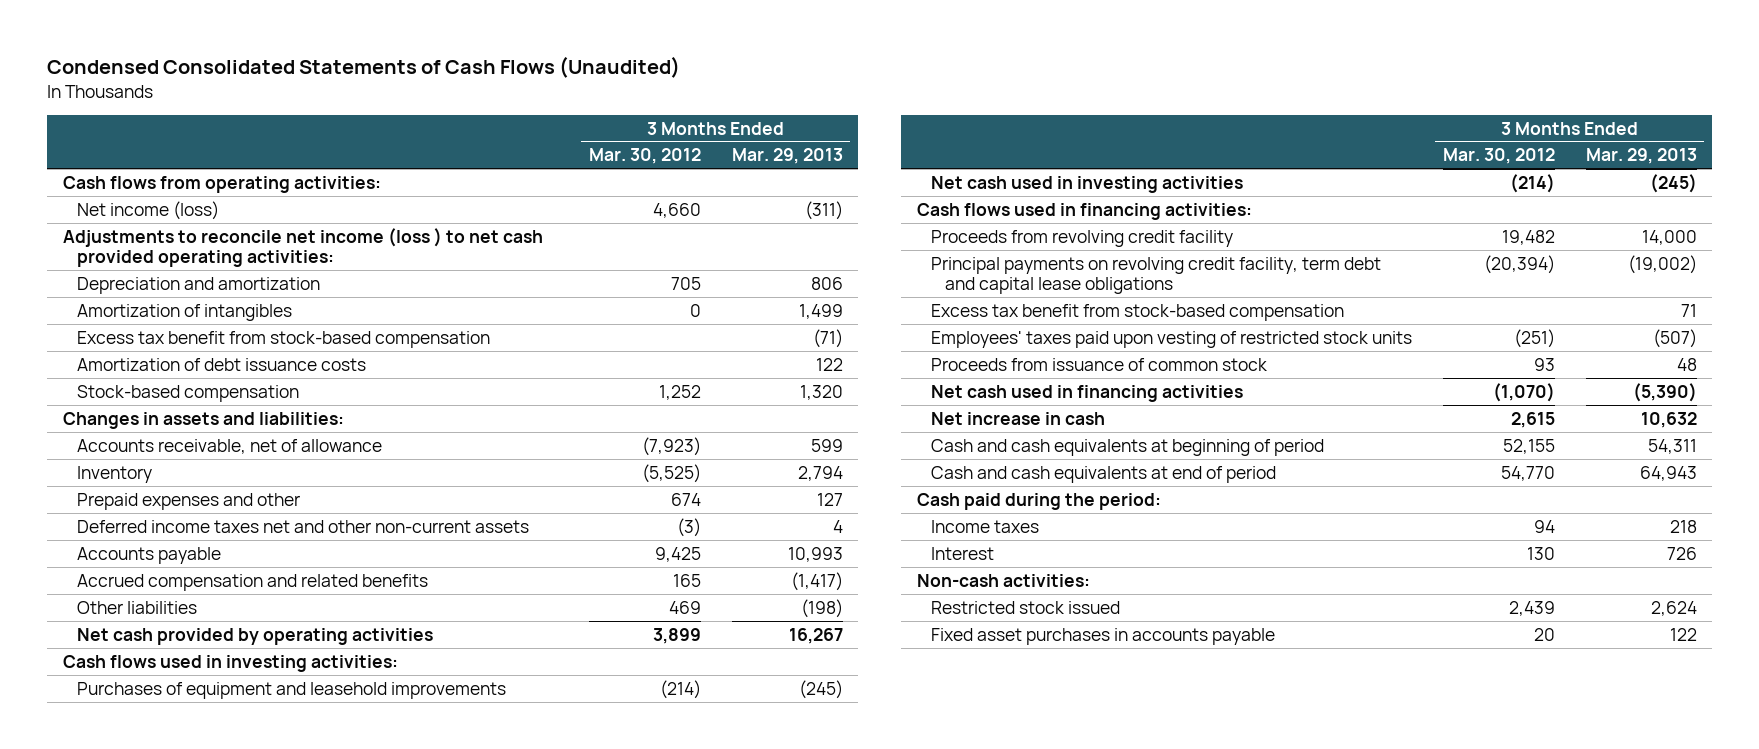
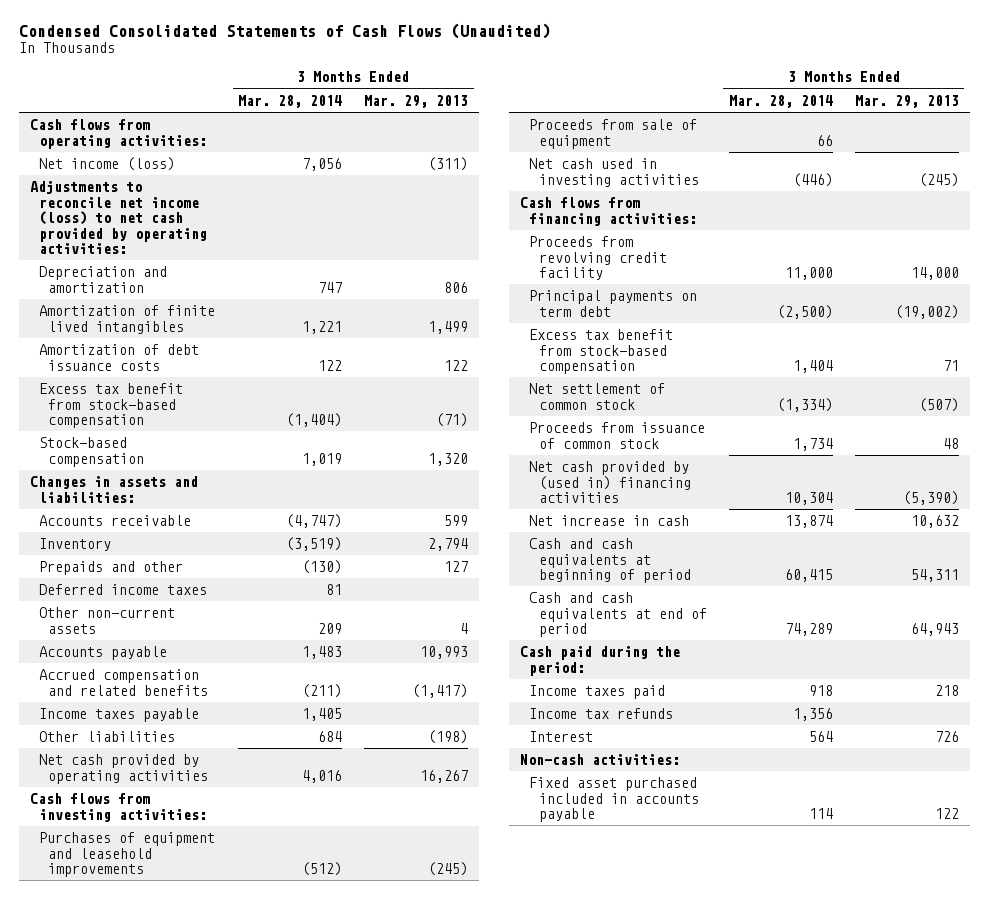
[588,148,701,165] Mar. 30, 2012 -> none
none -> [238,94,343,108] Mar. 28, 2014
[62,227,543,268] Adjustments to reconcile net income (loss ) to net cash provided operating activities: -> [29,181,207,255] Adjustments to reconcile net income (loss) to net cash provided by operating activities:
[76,303,292,321] Amortization of intangibles -> [38,305,215,334] Amortization of finite lived intangibles
[76,330,490,348] Excess tax benefit from stock-based compensation -> [38,383,183,429] Excess tax benefit from stock-based compensation
[76,438,382,454] Accounts receivable, net of allowance -> [38,515,191,527] Accounts receivable
[76,492,300,510] Prepaid expenses and other -> [38,561,183,576] Prepaids and other
none -> [38,584,207,596] Deferred income taxes
[76,519,529,533] Deferred income taxes net and other non-current assets -> [38,607,175,634] Other non-current assets
none -> [38,708,199,723] Income taxes payable
[62,654,398,672] Cash flows used in investing activities: -> [29,793,207,822] Cash flows from investing activities:
none -> [529,119,698,149] Proceeds from sale of equipment
[916,202,1252,220] Cash flows used in financing activities: -> [520,197,698,226] Cash flows from financing activities:
[931,256,1382,295] Principal payments on revolving credit facility, term debt and capital lease obligations -> [529,290,698,317] Principal payments on term debt
[931,330,1413,348] Employees' taxes paid upon vesting of restricted stock units -> none
none -> [529,383,666,410] Net settlement of common stock
[931,384,1244,402] Net cash used in financing activities -> [529,461,691,504] Net cash provided by (used in) financing activities
[931,519,1040,533] Income taxes -> [529,685,666,700] Income taxes paid
none -> [529,708,674,720] Income tax refunds
[931,600,1121,614] Restricted stock issued -> none
[931,627,1276,645] Fixed asset purchases in accounts payable -> [529,777,699,823] Fixed asset purchased included in accounts payable

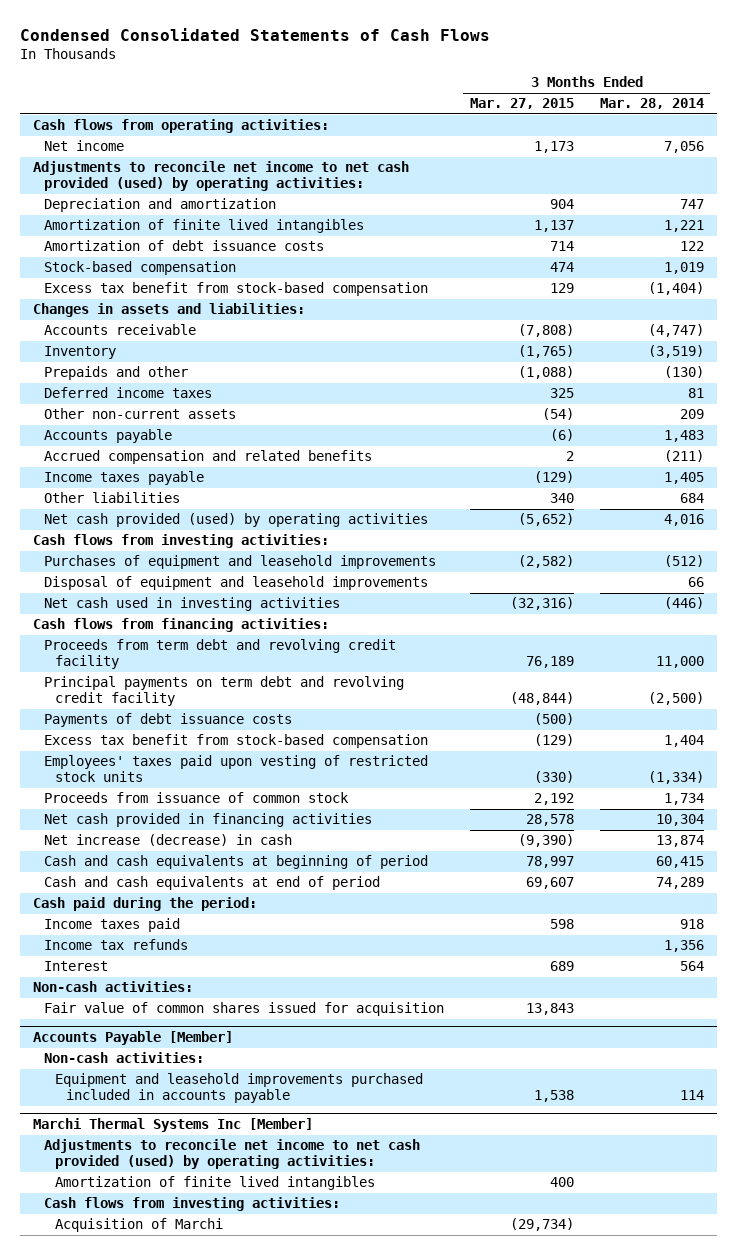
[18,23,550,40] Condensed Consolidated Statements of Cash Flows (Unaudited) -> [19,27,490,41] Condensed Consolidated Statements of Cash Flows
[364,94,469,108] Mar. 29, 2013 -> none
none -> [469,98,574,110] Mar. 27, 2015
[38,157,175,172] Net income (loss) -> [43,140,124,152] Net income
[29,181,207,255] Adjustments to reconcile net income (loss) to net cash provided by operating activities: -> [32,161,409,192] Adjustments to reconcile net income to net cash provided (used) by operating activities:
[38,383,183,429] Excess tax benefit from stock-based compensation -> [43,282,428,297] Excess tax benefit from stock-based compensation
[38,754,209,784] Net cash provided by operating activities -> [43,513,428,528] Net cash provided (used) by operating activities
[529,119,698,149] Proceeds from sale of equipment -> [43,576,428,591] Disposal of equipment and leasehold improvements
[529,236,667,281] Proceeds from revolving credit facility -> [43,639,396,670] Proceeds from term debt and revolving credit facility
[529,290,698,317] Principal payments on term debt -> [43,676,404,707] Principal payments on term debt and revolving credit facility
none -> [43,713,292,728] Payments of debt issuance costs
[529,383,666,410] Net settlement of common stock -> [43,755,428,783] Employees' taxes paid upon vesting of restricted stock units
[529,461,691,504] Net cash provided by (used in) financing activities -> [43,813,372,828] Net cash provided in financing activities
[529,515,690,527] Net increase in cash -> [43,834,292,847] Net increase (decrease) in cash
none -> [43,1002,444,1017] Fair value of common shares issued for acquisition
none -> [32,1031,233,1046] Accounts Payable [Member]
none -> [43,1052,204,1064] Non-cash activities:
[529,777,699,823] Fixed asset purchased included in accounts payable -> [55,1073,424,1104] Equipment and leasehold improvements purchased included in accounts payable
none -> [32,1118,313,1133] Marchi Thermal Systems Inc [Member]
none -> [43,1139,420,1170] Adjustments to reconcile net income to net cash provided (used) by operating activities:
none -> [55,1176,376,1191] Amortization of finite lived intangibles
none -> [43,1197,340,1212] Cash flows from investing activities:
none -> [55,1218,224,1233] Acquisition of Marchi

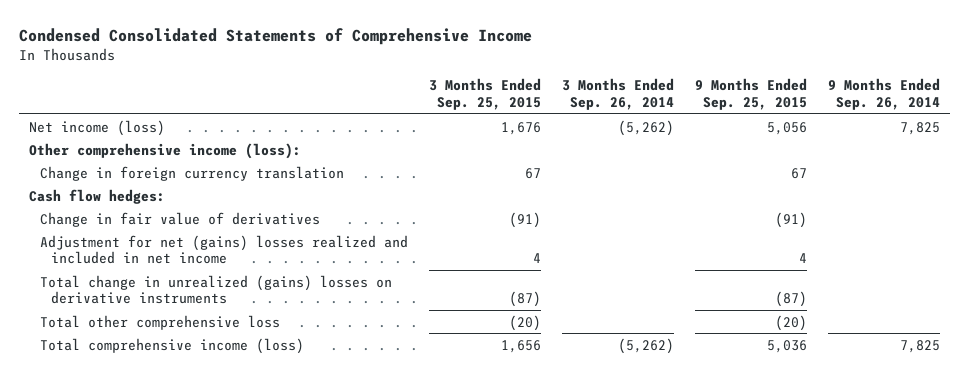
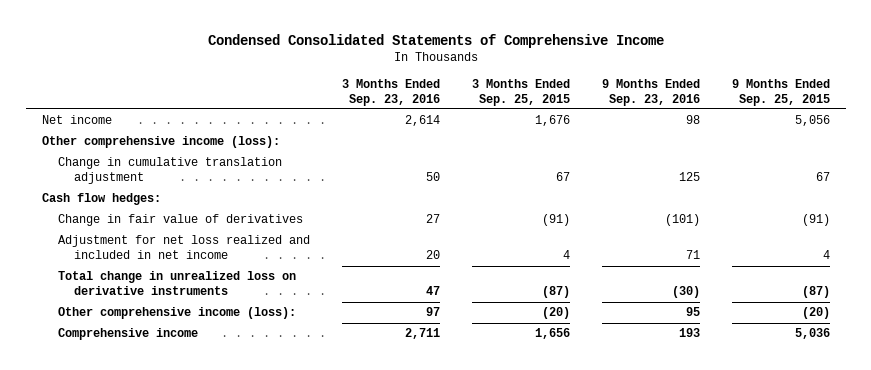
[561,78,674,111] 3 Months Ended Sep. 26, 2014 -> none
[827,78,940,111] 9 Months Ended Sep. 26, 2014 -> none
none -> [341,78,440,106] 3 Months Ended Sep. 23, 2016
none -> [601,78,700,106] 9 Months Ended Sep. 23, 2016
[29,119,166,136] Net income (loss) -> [41,115,112,125] Net income
[40,165,345,181] Change in foreign currency translation -> [57,157,282,185] Change in cumulative translation adjustment
[40,234,409,265] Adjustment for net (gains) losses realized and included in net income -> [57,235,310,260] Adjustment for net loss realized and included in net income
[40,274,393,305] Total change in unrealized (gains) losses on derivative instruments -> [57,271,296,296] Total change in unrealized loss on derivative instruments
[40,314,281,330] Total other comprehensive loss -> [57,307,296,320] Other comprehensive income (loss):
[40,337,305,354] Total comprehensive income (loss) -> [57,328,198,341] Comprehensive income

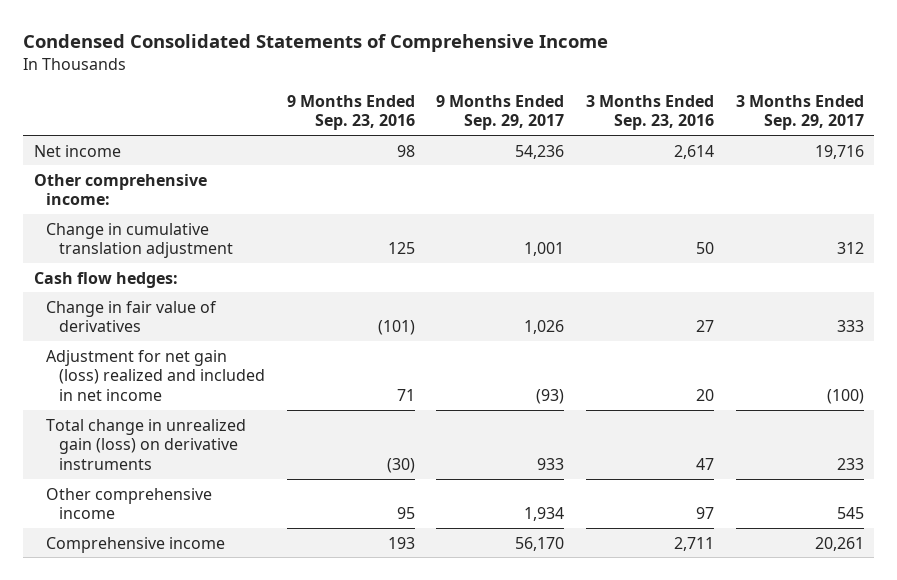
[471,78,570,106] 3 Months Ended Sep. 25, 2015 -> none
[731,78,830,106] 9 Months Ended Sep. 25, 2015 -> none
none -> [436,94,565,131] 9 Months Ended Sep. 29, 2017
none -> [735,94,864,131] 3 Months Ended Sep. 29, 2017
[41,136,280,149] Other comprehensive income (loss): -> [33,173,207,206] Other comprehensive income:
[57,235,310,260] Adjustment for net loss realized and included in net income -> [46,349,265,401] Adjustment for net gain (loss) realized and included in net income
[57,271,296,296] Total change in unrealized loss on derivative instruments -> [46,418,247,470] Total change in unrealized gain (loss) on derivative instruments
[57,307,296,320] Other comprehensive income (loss): -> [46,487,213,520] Other comprehensive income

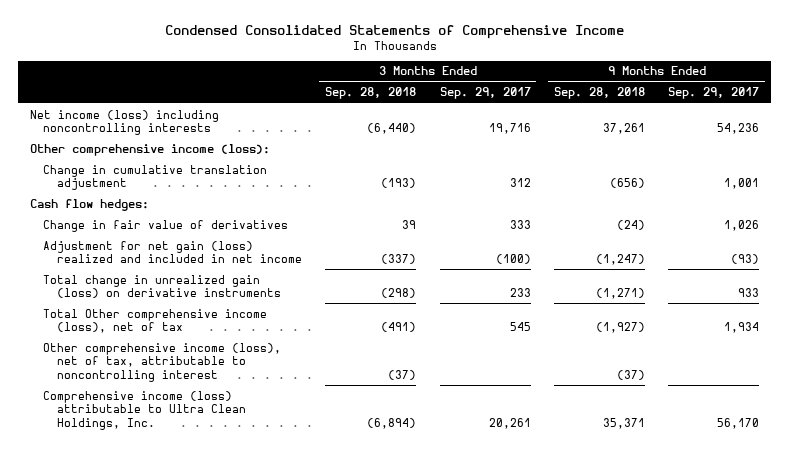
[286,94,415,131] 9 Months Ended Sep. 23, 2016 -> none
[585,94,714,131] 3 Months Ended Sep. 23, 2016 -> none
none -> [325,87,417,100] Sep. 28, 2018
none -> [553,87,645,100] Sep. 28, 2018
[33,144,121,157] Net income -> [29,109,219,136] Net income (loss) including noncontrolling interests
[33,173,207,206] Other comprehensive income: -> [29,143,270,156] Other comprehensive income (loss):
[46,487,213,520] Other comprehensive income -> [43,308,268,334] Total Other comprehensive income (loss), net of tax
none -> [43,342,282,382] Other comprehensive income (loss), net of tax, attributable to noncontrolling interest
[46,536,226,553] Comprehensive income -> [43,390,246,430] Comprehensive income (loss) attributable to Ultra Clean Holdings, Inc.

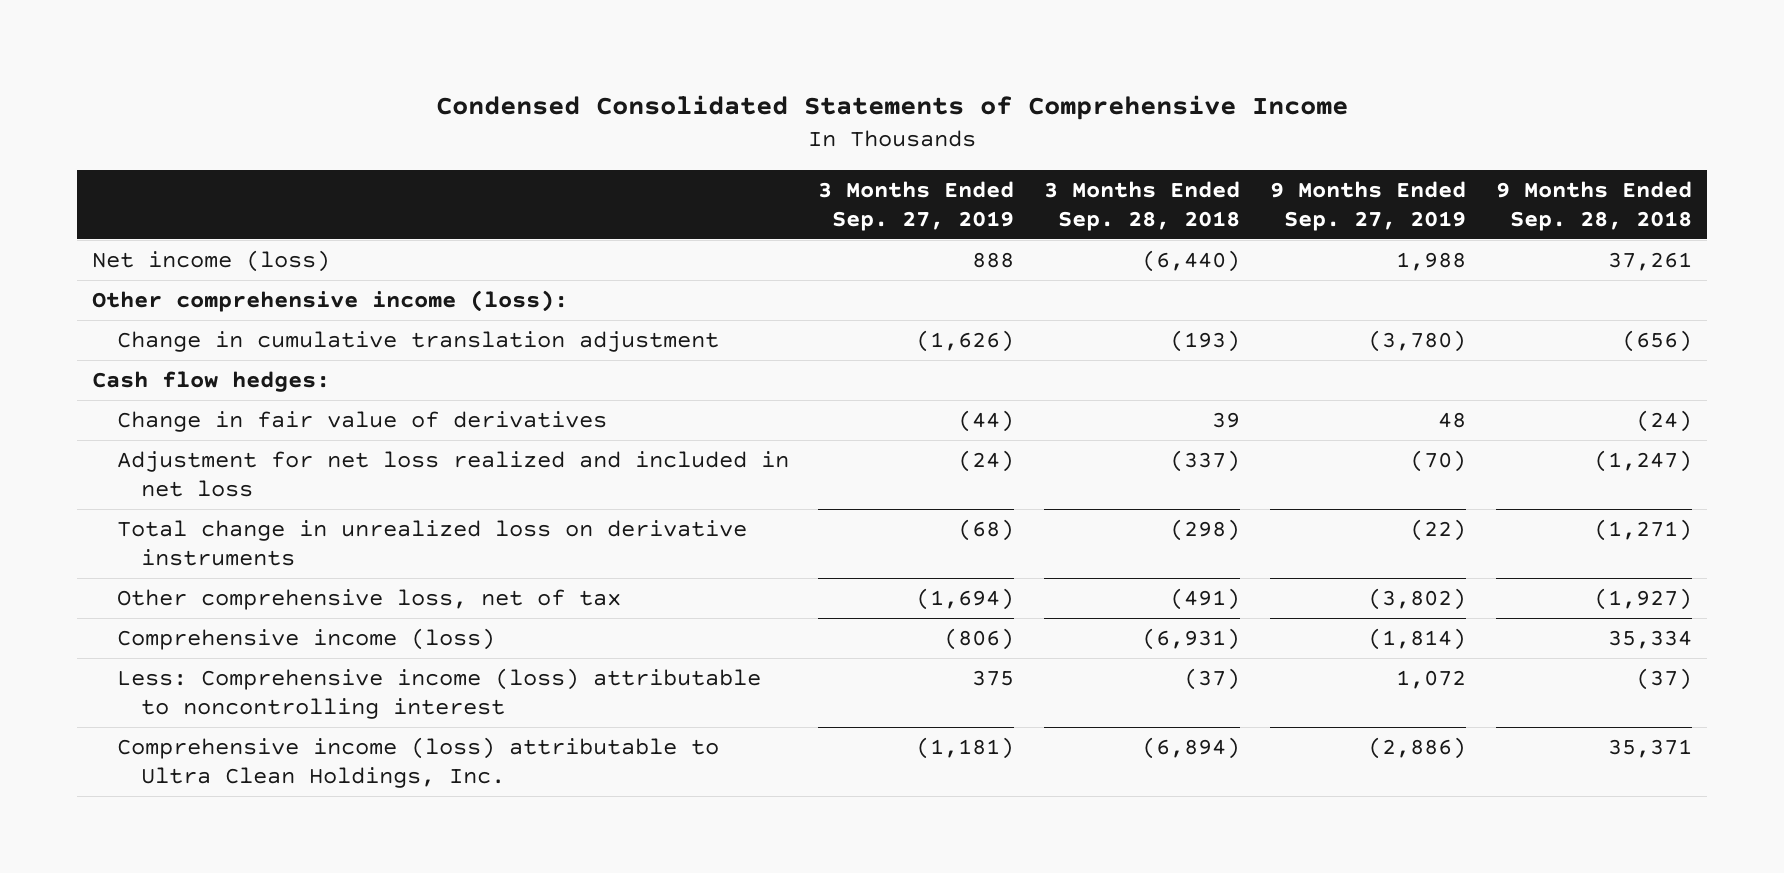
[439,87,531,100] Sep. 29, 2017 -> none
[668,87,760,100] Sep. 29, 2017 -> none
none -> [818,180,1015,231] 3 Months Ended Sep. 27, 2019
none -> [1270,180,1467,231] 9 Months Ended Sep. 27, 2019
[29,109,219,136] Net income (loss) including noncontrolling interests -> [91,250,330,273] Net income (loss)
[43,240,302,264] Adjustment for net gain (loss) realized and included in net income -> [116,451,789,497] Adjustment for net loss realized and included in net loss
[43,274,281,299] Total change in unrealized gain (loss) on derivative instruments -> [116,520,747,566] Total change in unrealized loss on derivative instruments
[43,308,268,334] Total Other comprehensive income (loss), net of tax -> [116,589,621,611] Other comprehensive loss, net of tax
none -> [116,628,495,651] Comprehensive income (loss)
[43,342,282,382] Other comprehensive income (loss), net of tax, attributable to noncontrolling interest -> [116,668,761,719] Less: Comprehensive income (loss) attributable to noncontrolling interest

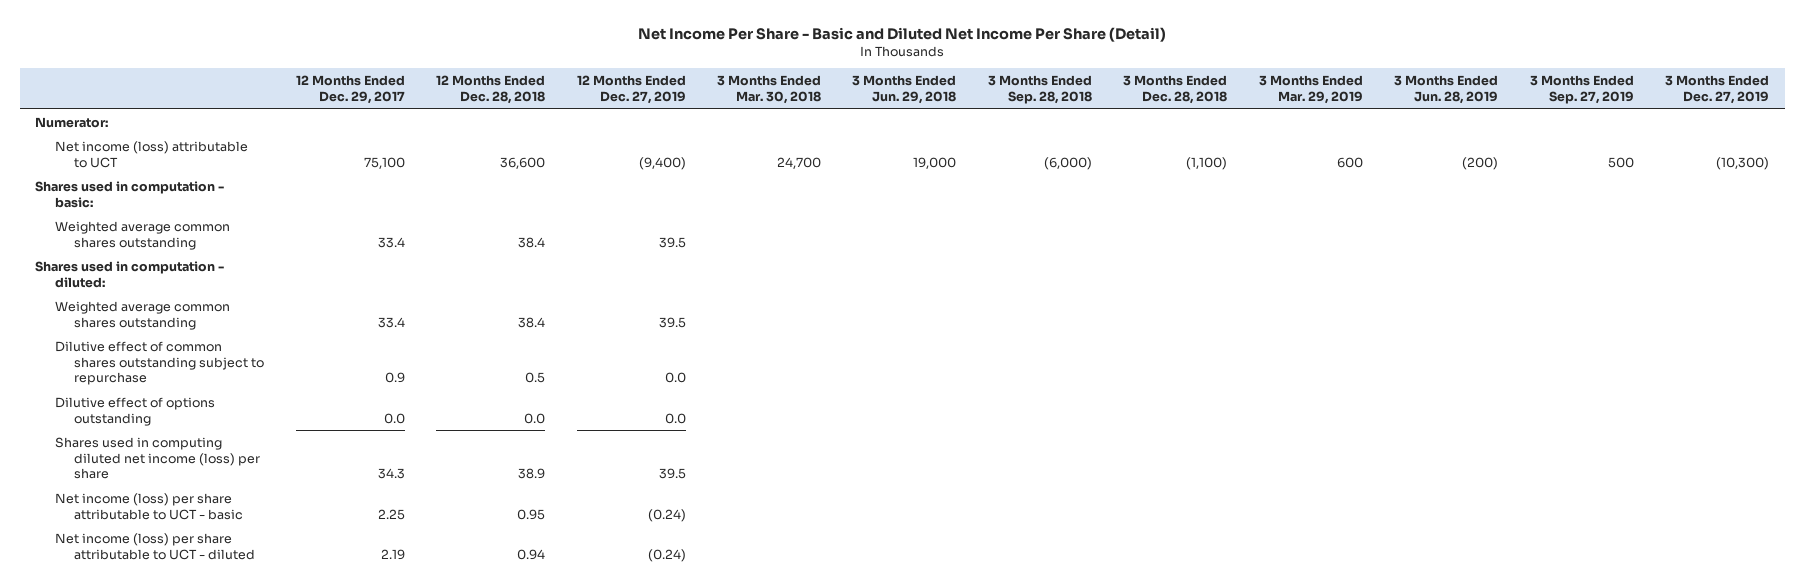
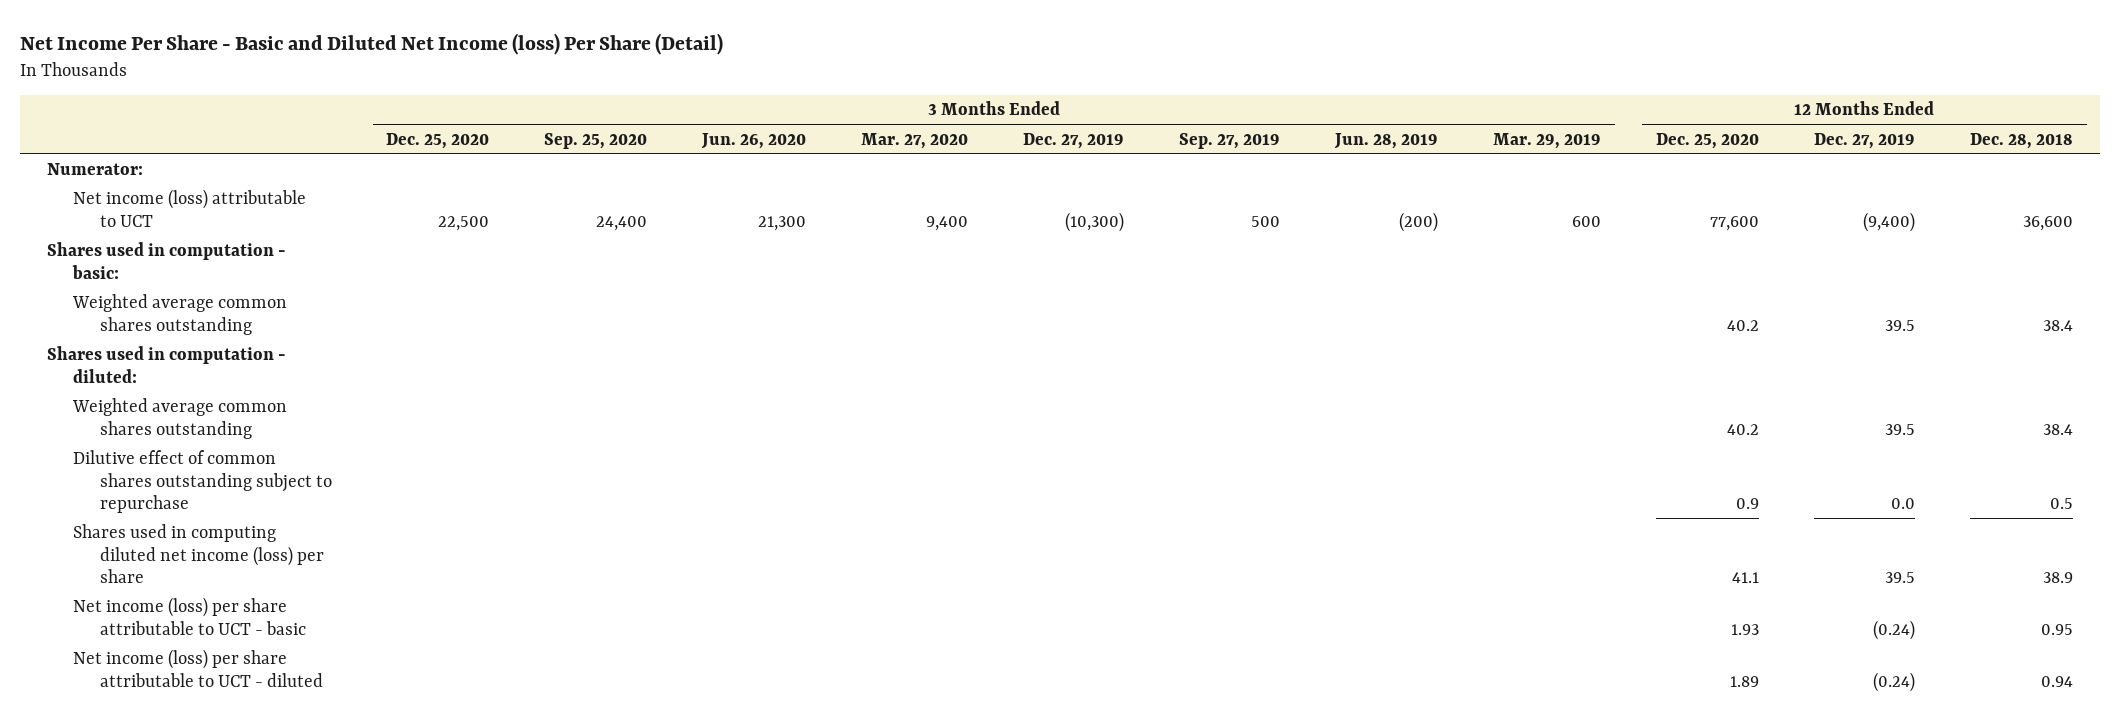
[638,27,1167,43] Net Income Per Share - Basic and Diluted Net Income Per Share (Detail) -> [19,32,723,55] Net Income Per Share - Basic and Diluted Net Income (loss) Per Share (Detail)
[295,75,405,105] 12 Months Ended Dec. 29, 2017 -> none
[716,75,821,105] 3 Months Ended Mar. 30, 2018 -> none
[852,75,957,105] 3 Months Ended Jun. 29, 2018 -> none
[987,75,1092,105] 3 Months Ended Sep. 28, 2018 -> none
[1123,75,1228,105] 3 Months Ended Dec. 28, 2018 -> none
none -> [386,132,490,149] Dec. 25, 2020
none -> [544,132,648,149] Sep. 25, 2020
none -> [701,132,807,149] Jun. 26, 2020
none -> [861,132,969,149] Mar. 27, 2020
none -> [1656,132,1760,149] Dec. 25, 2020
[54,396,215,426] Dilutive effect of options outstanding -> none

